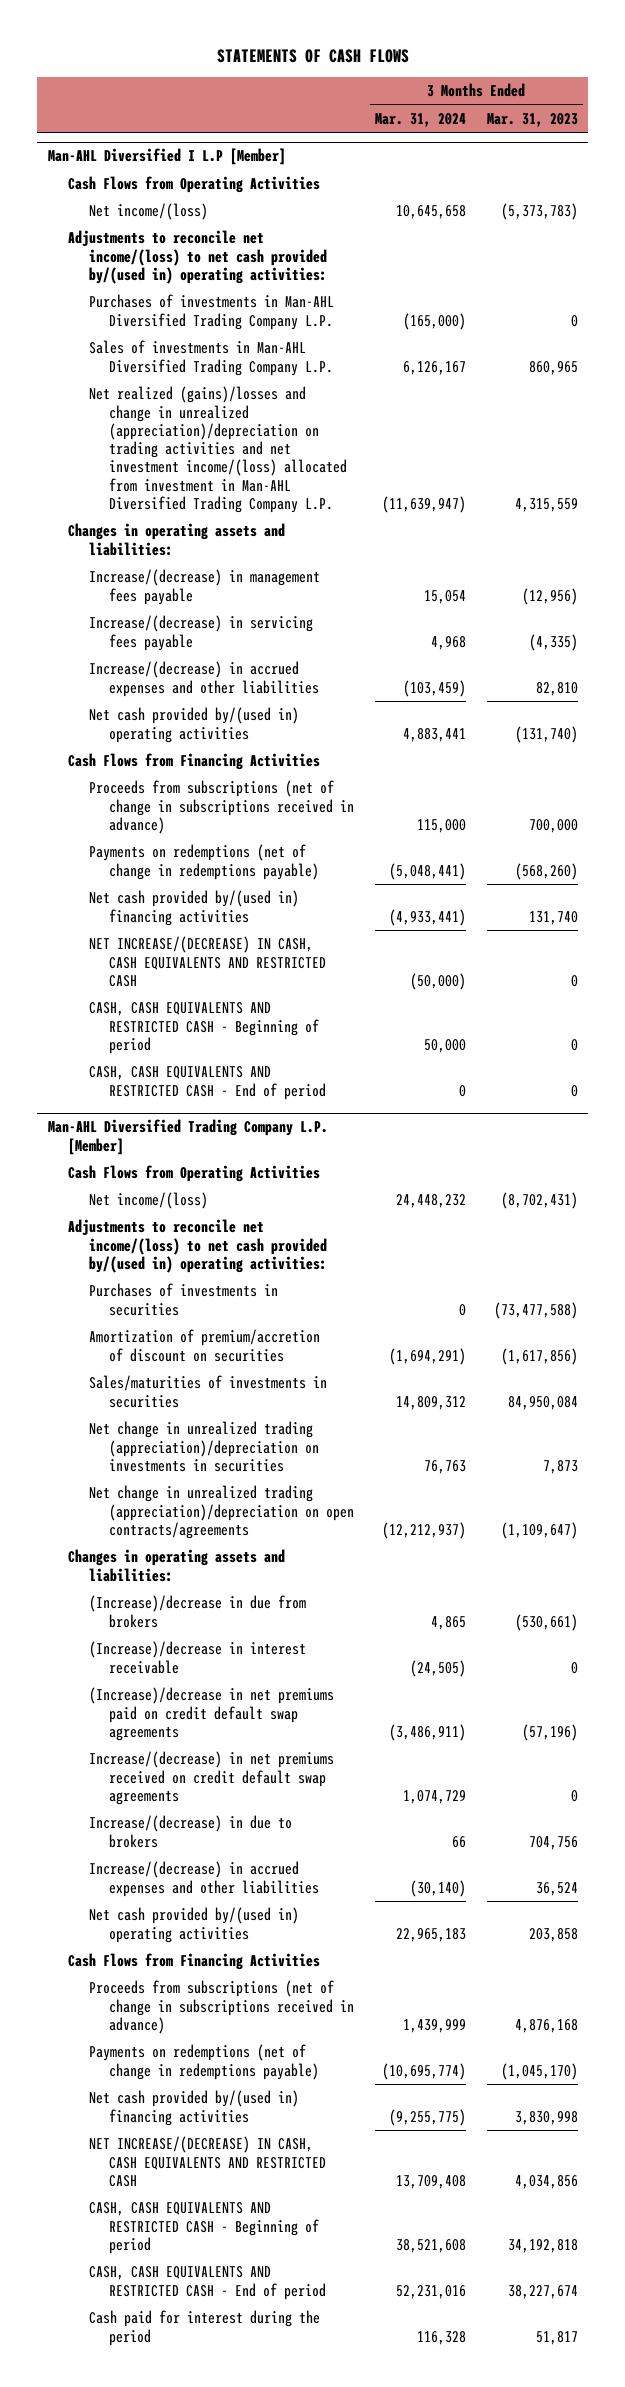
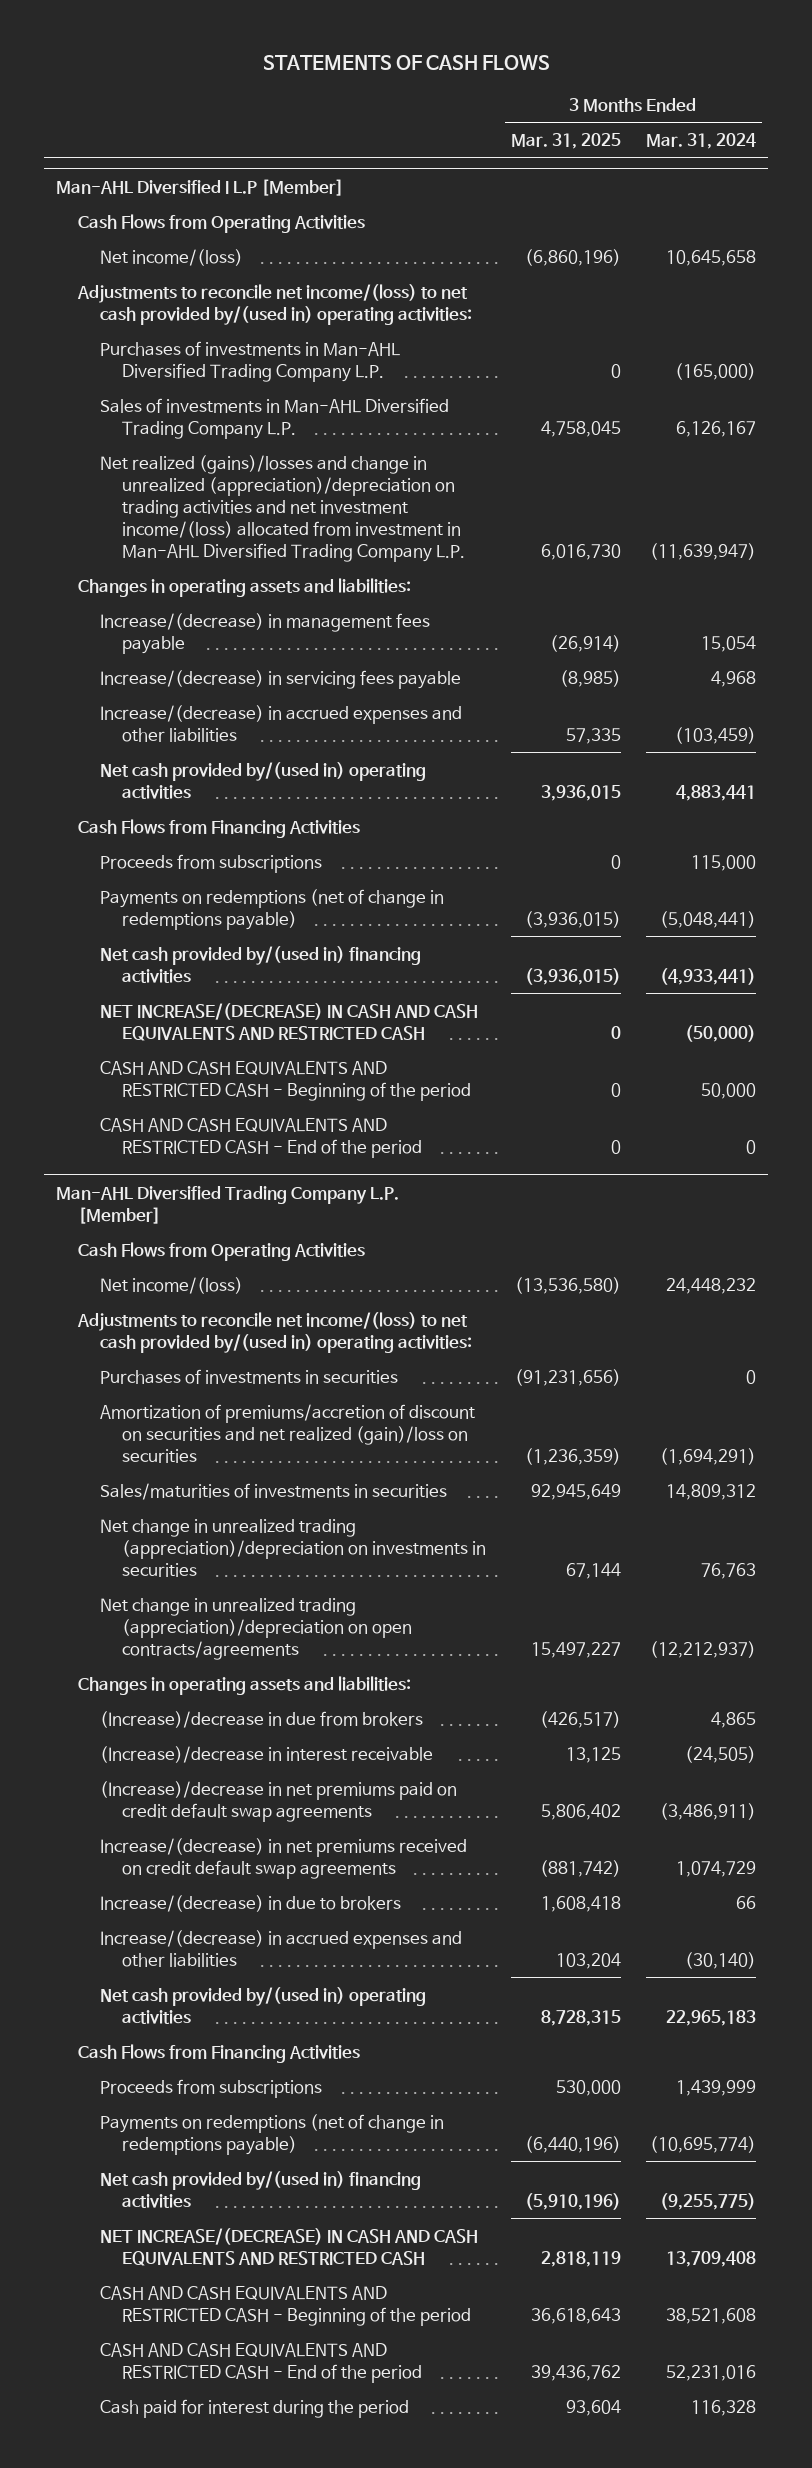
[486,112,578,127] Mar. 31, 2023 -> none
none -> [510,132,621,149] Mar. 31, 2025
[88,780,355,834] Proceeds from subscriptions (net of change in subscriptions received in advance) -> [100,853,323,873] Proceeds from subscriptions
[88,936,327,987] NET INCREASE/(DECREASE) IN CASH, CASH EQUIVALENTS AND RESTRICTED CASH -> [100,1002,479,1041] NET INCREASE/(DECREASE) IN CASH AND CASH EQUIVALENTS AND RESTRICTED CASH
[88,1002,320,1054] CASH, CASH EQUIVALENTS AND RESTRICTED CASH - Beginning of period -> [100,1060,472,1101] CASH AND CASH EQUIVALENTS AND RESTRICTED CASH - Beginning of the period
[88,1066,327,1100] CASH, CASH EQUIVALENTS AND RESTRICTED CASH - End of period -> [100,1117,423,1158] CASH AND CASH EQUIVALENTS AND RESTRICTED CASH - End of the period
[88,1329,320,1362] Amortization of premium/accretion of discount on securities -> [100,1403,476,1463] Amortization of premiums/accretion of discount on securities and net realized (gain)/loss on securities
[88,1980,355,2034] Proceeds from subscriptions (net of change in subscriptions received in advance) -> [100,2078,323,2098] Proceeds from subscriptions
[88,2136,327,2187] NET INCREASE/(DECREASE) IN CASH, CASH EQUIVALENTS AND RESTRICTED CASH -> [100,2227,479,2266] NET INCREASE/(DECREASE) IN CASH AND CASH EQUIVALENTS AND RESTRICTED CASH
[88,2202,320,2254] CASH, CASH EQUIVALENTS AND RESTRICTED CASH - Beginning of period -> [100,2285,472,2326] CASH AND CASH EQUIVALENTS AND RESTRICTED CASH - Beginning of the period
[88,2266,327,2300] CASH, CASH EQUIVALENTS AND RESTRICTED CASH - End of period -> [100,2342,423,2383] CASH AND CASH EQUIVALENTS AND RESTRICTED CASH - End of the period

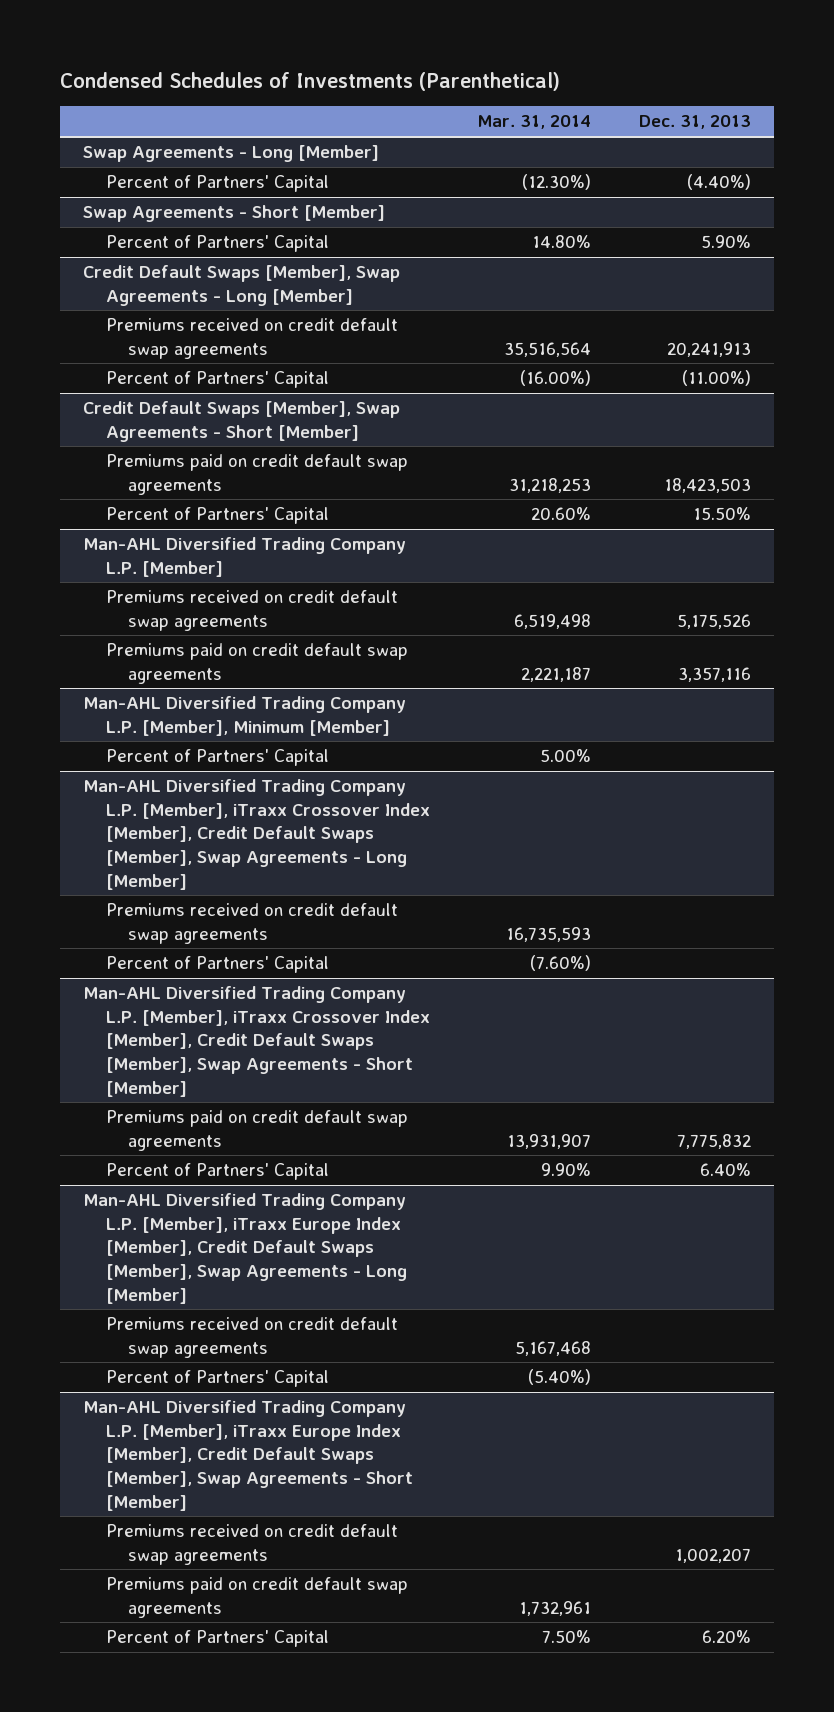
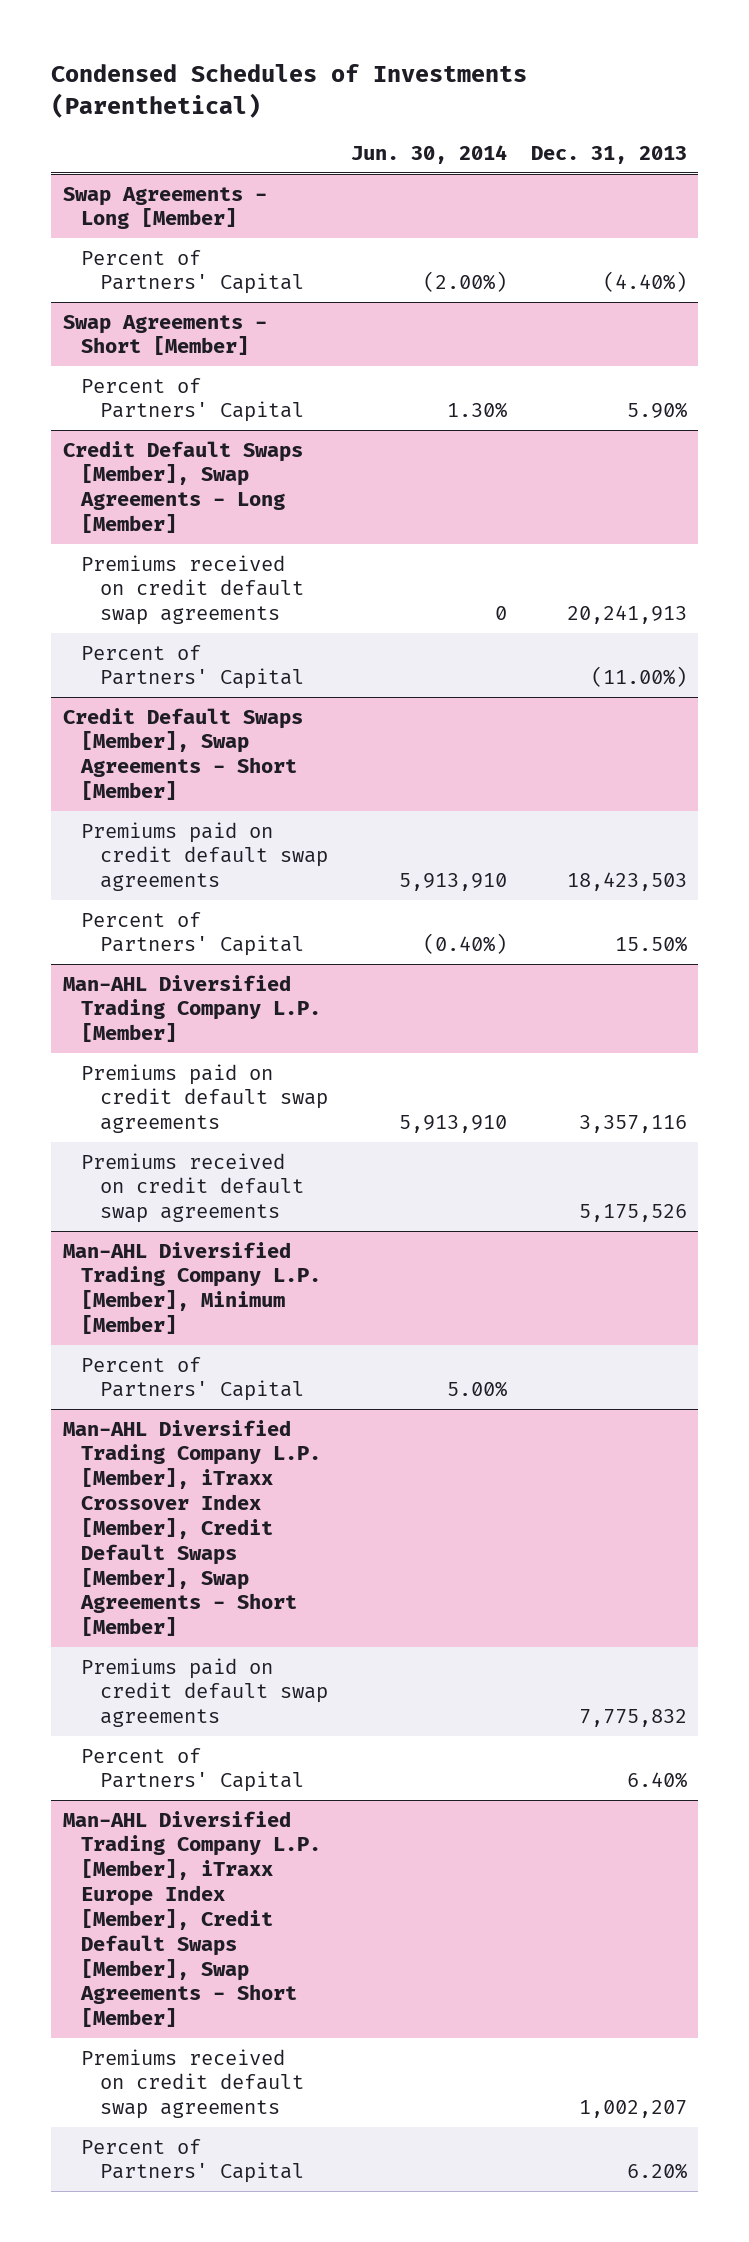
[477,115,592,130] Mar. 31, 2014 -> none
none -> [351,145,508,165] Jun. 30, 2014
[105,590,398,631] Premiums received on credit default swap agreements -> [81,1152,304,1224] Premiums received on credit default swap agreements
[83,779,430,890] Man-AHL Diversified Trading Company L.P. [Member], iTraxx Crossover Index [Member], Credit Default Swaps [Member], Swap Agreements - Long [Member] -> none
[105,903,398,944] Premiums received on credit default swap agreements -> none
[105,956,329,974] Percent of Partners' Capital -> none
[83,1193,407,1304] Man-AHL Diversified Trading Company L.P. [Member], iTraxx Europe Index [Member], Credit Default Swaps [Member], Swap Agreements - Long [Member] -> none
[105,1317,398,1358] Premiums received on credit default swap agreements -> none
[105,1370,329,1388] Percent of Partners' Capital -> none
[105,1577,408,1618] Premiums paid on credit default swap agreements -> none

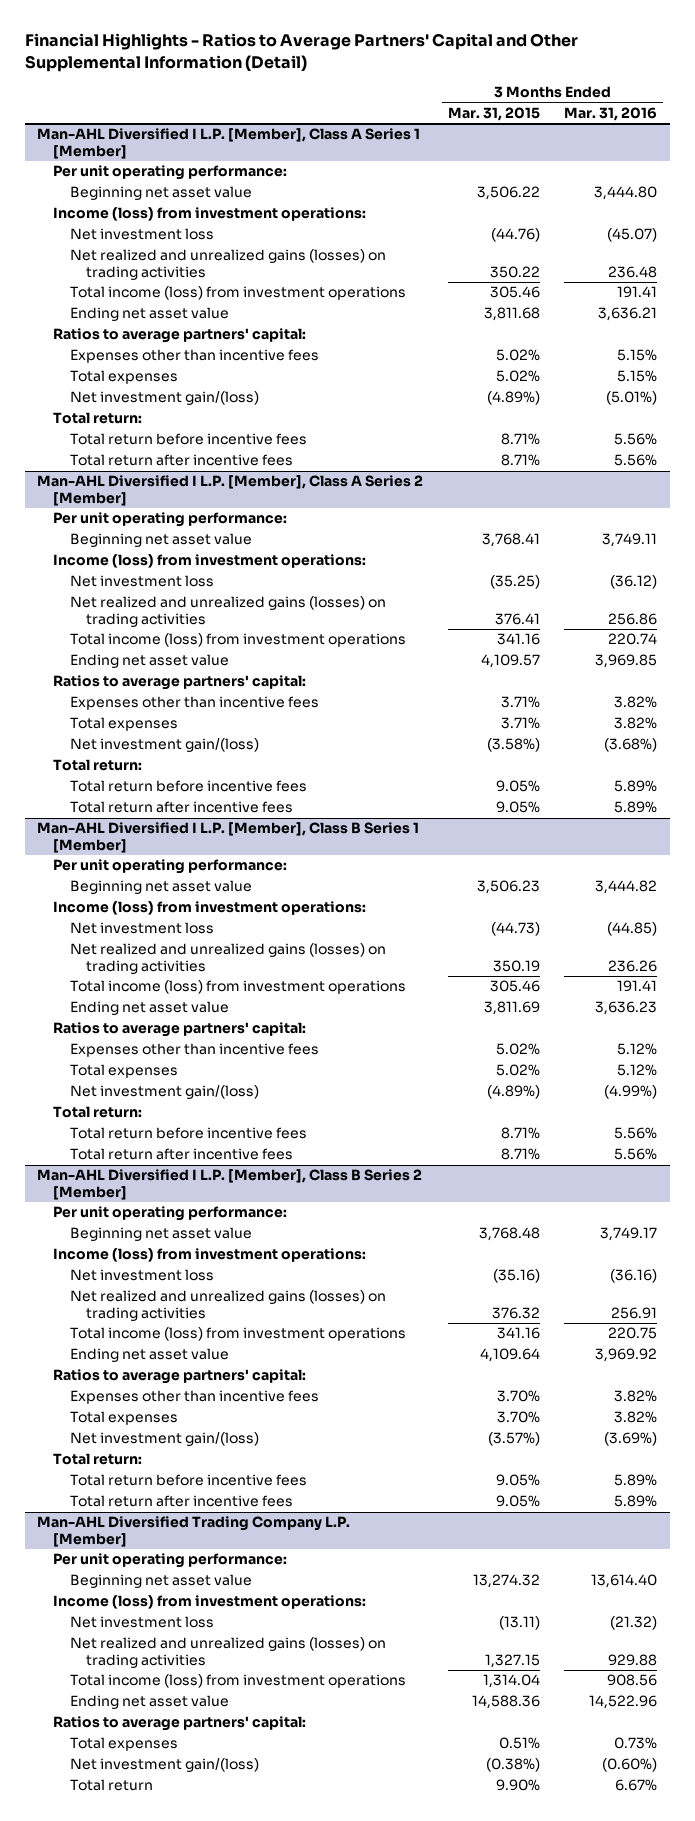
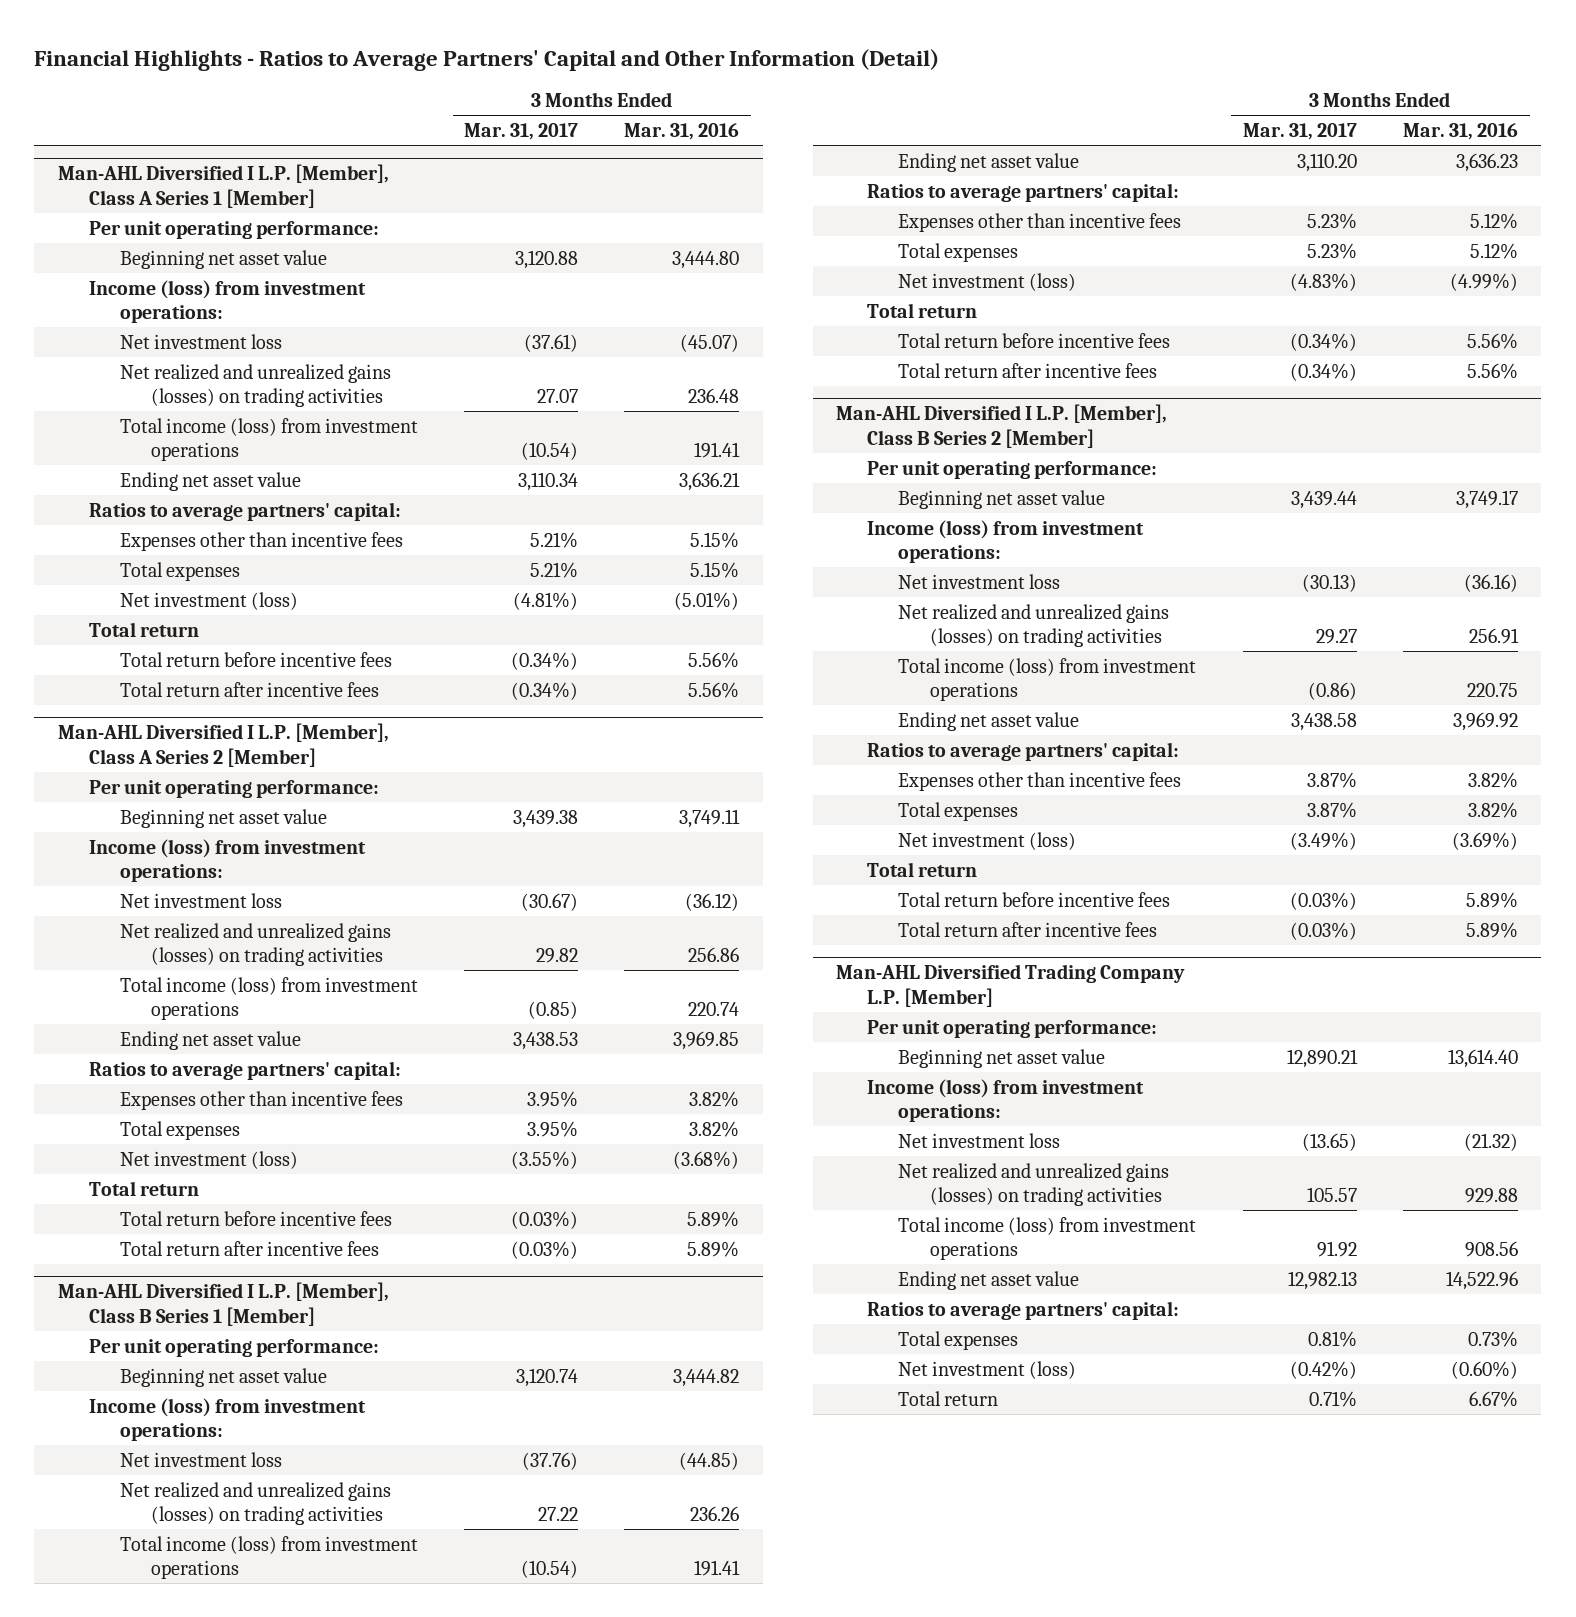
[25,33,579,72] Financial Highlights - Ratios to Average Partners' Capital and Other Supplemental Information (Detail) -> [34,48,940,71] Financial Highlights - Ratios to Average Partners' Capital and Other Information (Detail)
[447,106,540,121] Mar. 31, 2015 -> none
none -> [464,123,579,141] Mar. 31, 2017
[69,391,259,406] Net investment gain/(loss) -> [119,591,298,610] Net investment (loss)
[53,412,143,425] Total return: -> [88,621,199,637] Total return
[69,738,259,753] Net investment gain/(loss) -> [119,1150,298,1169] Net investment (loss)
[53,759,143,772] Total return: -> [88,1180,199,1196] Total return
[69,1085,259,1100] Net investment gain/(loss) -> [898,272,1077,291] Net investment (loss)
[53,1106,143,1119] Total return: -> [867,302,978,318] Total return
[69,1432,259,1447] Net investment gain/(loss) -> [898,831,1077,850] Net investment (loss)
[53,1453,143,1466] Total return: -> [867,861,978,877] Total return
[69,1758,259,1773] Net investment gain/(loss) -> [898,1360,1077,1379] Net investment (loss)

